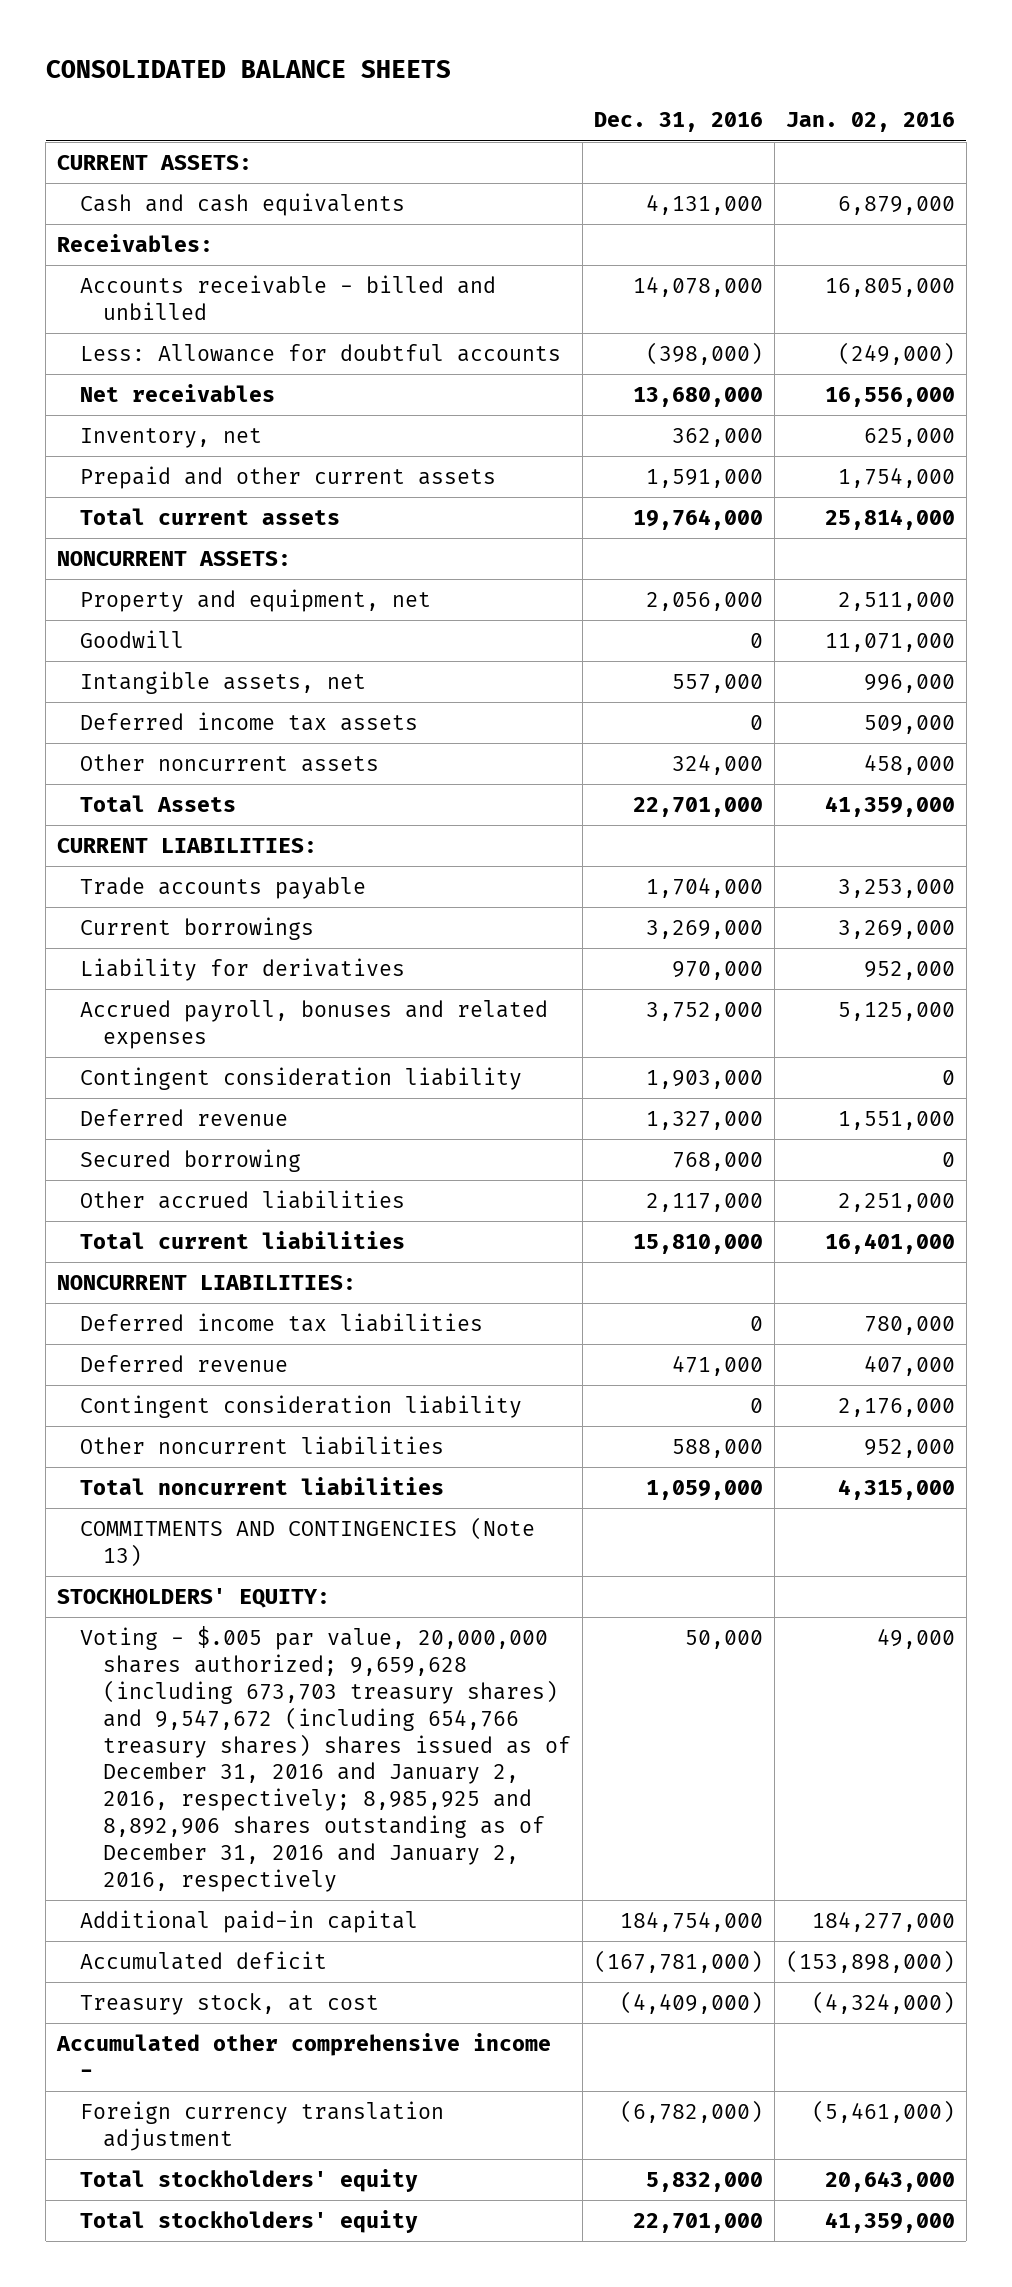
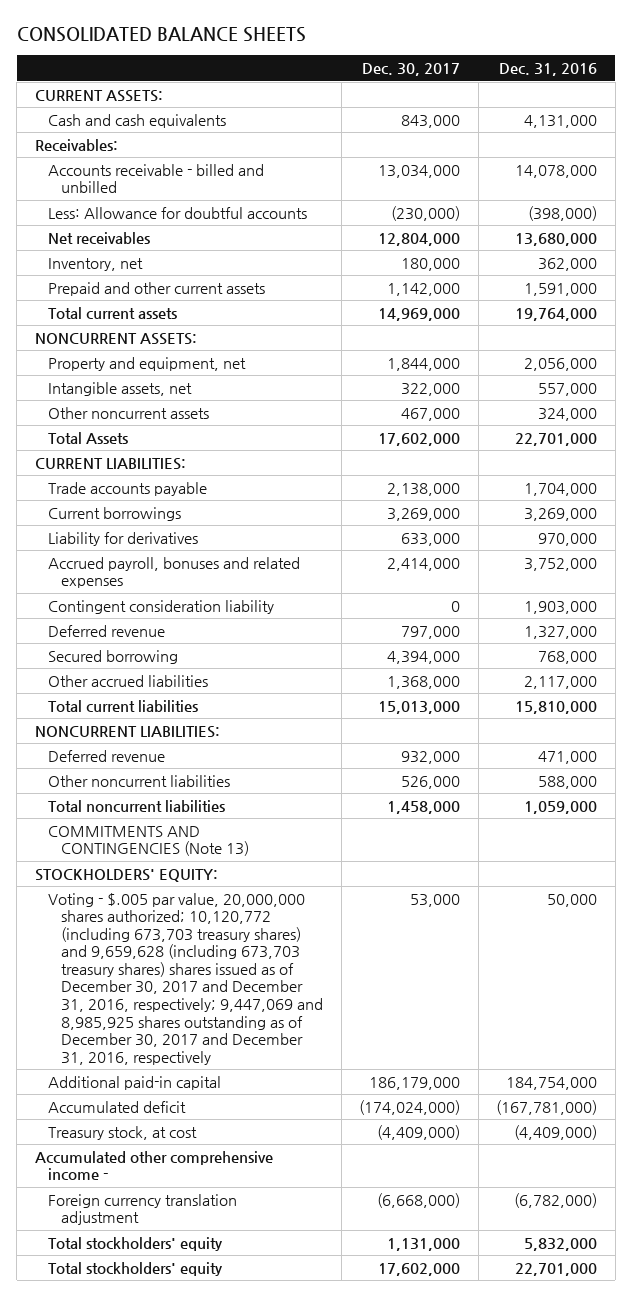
[785,112,955,133] Jan. 02, 2016 -> none
none -> [362,63,461,77] Dec. 30, 2017
[80,630,185,649] Goodwill -> none
[80,712,419,732] Deferred income tax assets -> none
[80,1313,484,1333] Deferred income tax liabilities -> none
[80,1395,523,1419] Contingent consideration liability -> none
[80,1626,571,1892] Voting - $.005 par value, 20,000,000 shares authorized; 9,659,628 (including 673,703 treasury shares) and 9,547,672 (including 654,766 treasury shares) shares issued as of December 31, 2016 and January 2, 2016, respectively; 8,985,925 and 8,892,906 shares outstanding as of December 31, 2016 and January 2, 2016, respectively -> [47,892,324,1065] Voting - $.005 par value, 20,000,000 shares authorized; 10,120,772 (including 673,703 treasury shares) and 9,659,628 (including 673,703 treasury shares) shares issued as of December 30, 2017 and December 31, 2016, respectively; 9,447,069 and 8,985,925 shares outstanding as of December 30, 2017 and December 31, 2016, respectively

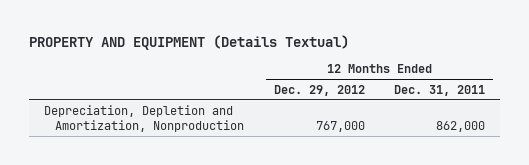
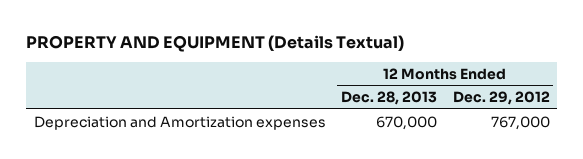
[394,84,486,96] Dec. 31, 2011 -> none
none -> [341,91,438,106] Dec. 28, 2013
[43,105,245,132] Depreciation, Depletion and Amortization, Nonproduction -> [33,115,326,130] Depreciation and Amortization expenses

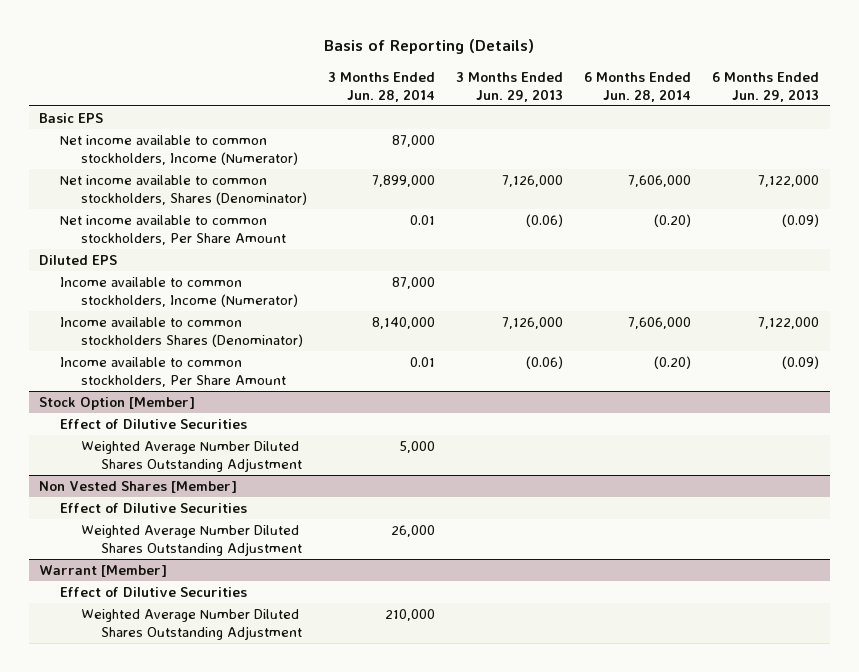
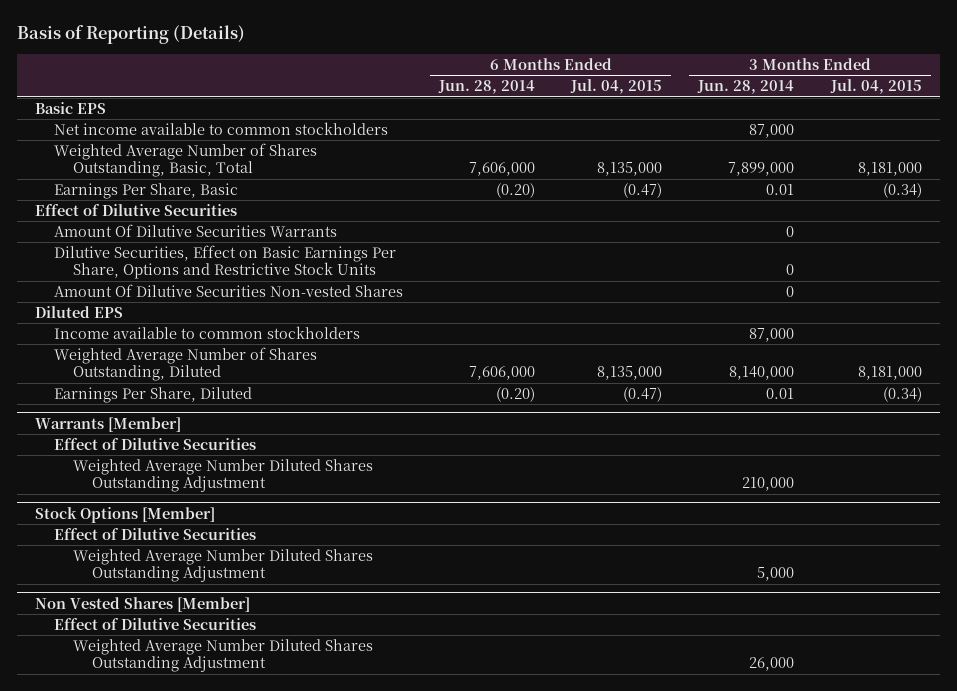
[455,71,563,102] 3 Months Ended Jun. 29, 2013 -> none
[712,71,820,102] 6 Months Ended Jun. 29, 2013 -> none
none -> [570,79,663,95] Jul. 04, 2015
none -> [829,79,922,95] Jul. 04, 2015
[59,134,298,166] Net income available to common stockholders, Income (Numerator) -> [53,121,388,135] Net income available to common stockholders
[59,174,307,206] Net income available to common stockholders, Shares (Denominator) -> [53,142,317,178] Weighted Average Number of Shares Outstanding, Basic, Total
[59,214,286,246] Net income available to common stockholders, Per Share Amount -> [53,182,238,199] Earnings Per Share, Basic
none -> [34,203,237,216] Effect of Dilutive Securities
none -> [53,223,337,237] Amount Of Dilutive Securities Warrants
none -> [53,244,396,280] Dilutive Securities, Effect on Basic Earnings Per Share, Options and Restrictive Stock Units
none -> [53,283,403,297] Amount Of Dilutive Securities Non-vested Shares
[39,396,196,410] Stock Option [Member] -> none
[59,276,298,308] Income available to common stockholders, Income (Numerator) -> [53,325,360,339] Income available to common stockholders
[59,316,303,348] Income available to common stockholders Shares (Denominator) -> [53,346,317,382] Weighted Average Number of Shares Outstanding, Diluted
[59,356,286,388] Income available to common stockholders, Per Share Amount -> [53,386,252,403] Earnings Per Share, Diluted
none -> [34,416,181,432] Warrants [Member]
none -> [72,458,373,493] Weighted Average Number Diluted Shares Outstanding Adjustment
none -> [34,506,215,523] Stock Options [Member]
none -> [53,527,256,540] Effect of Dilutive Securities
[39,564,168,577] Warrant [Member] -> none
[59,586,247,597] Effect of Dilutive Securities -> none
[80,608,303,641] Weighted Average Number Diluted Shares Outstanding Adjustment -> none

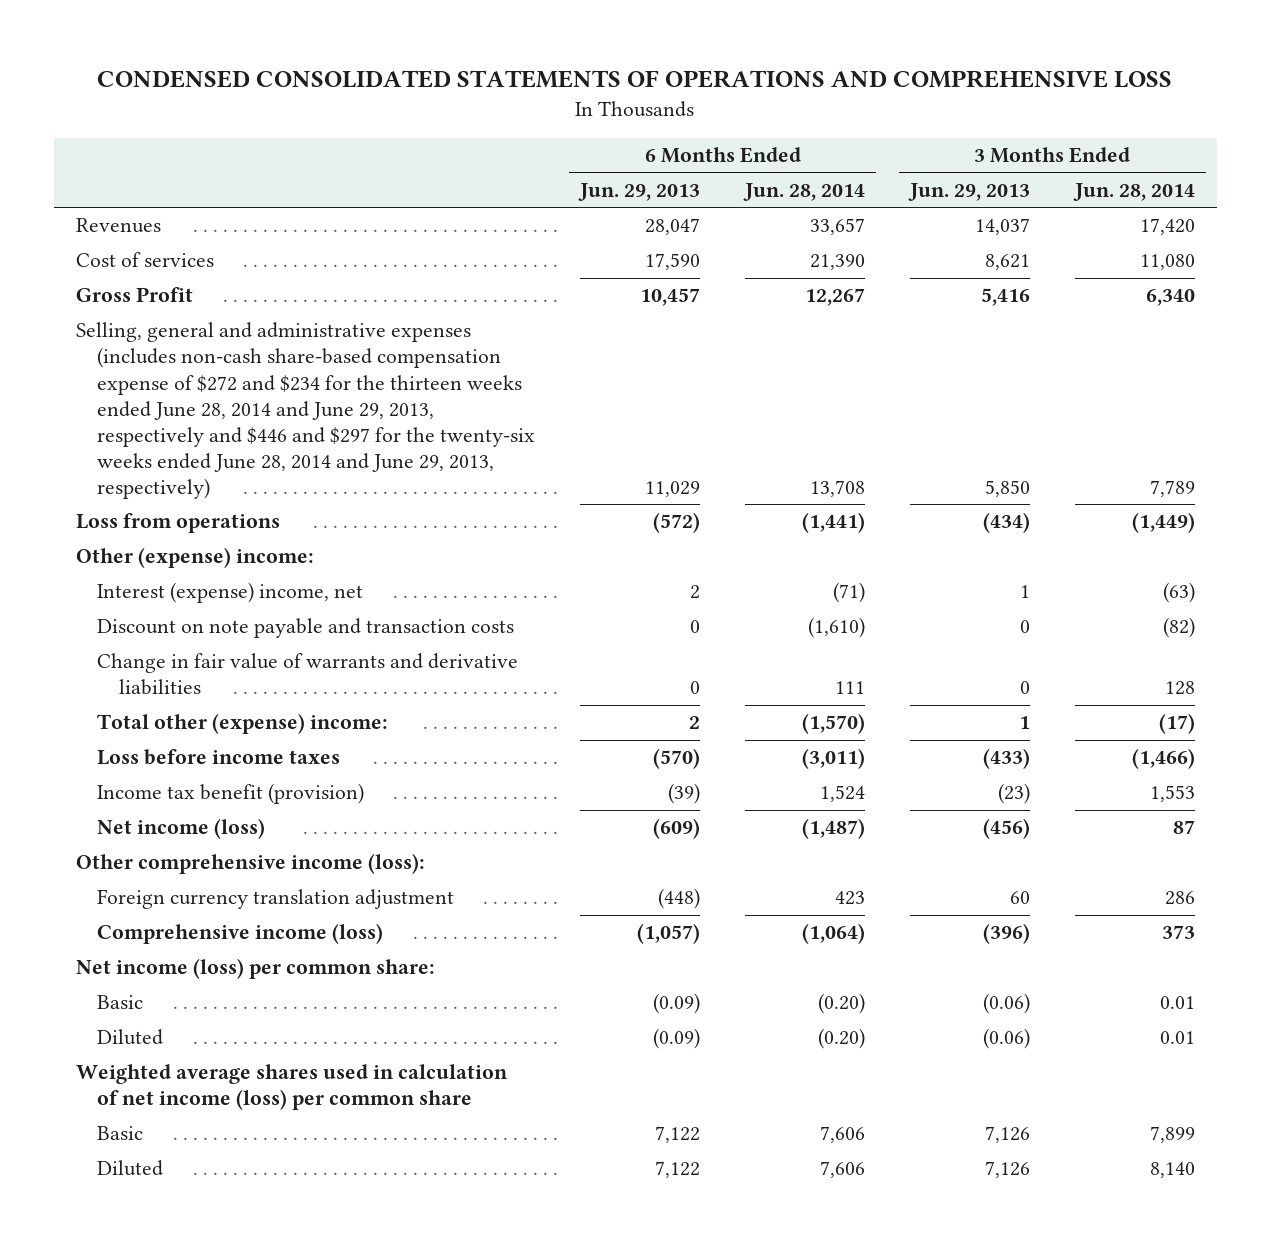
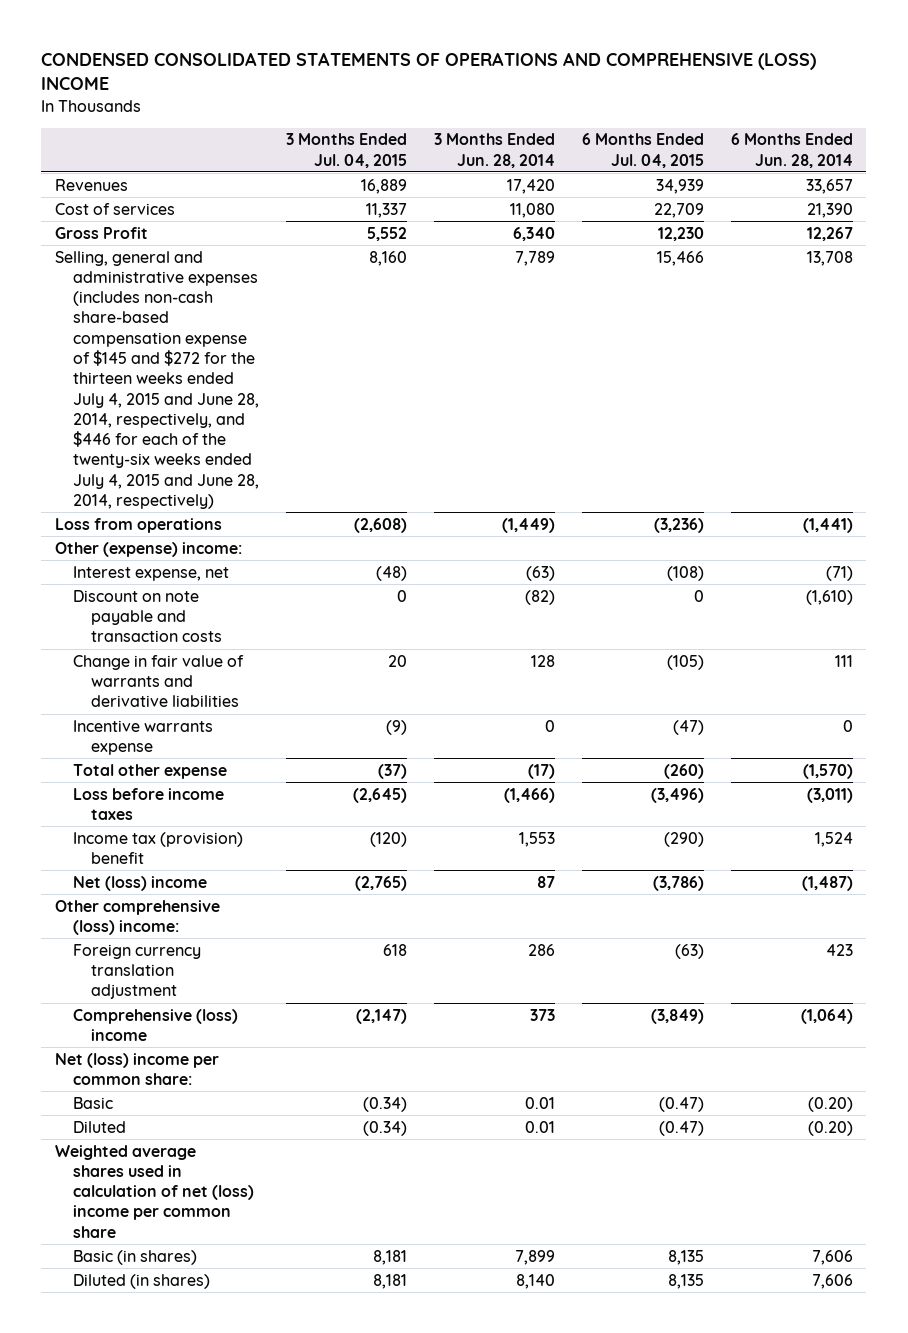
[97,70,1173,89] CONDENSED CONSOLIDATED STATEMENTS OF OPERATIONS AND COMPREHENSIVE LOSS -> [41,51,817,91] CONDENSED CONSOLIDATED STATEMENTS OF OPERATIONS AND COMPREHENSIVE (LOSS) INCOME
[578,183,701,202] Jun. 29, 2013 -> none
[907,183,1030,202] Jun. 29, 2013 -> none
none -> [286,133,408,168] 3 Months Ended Jul. 04, 2015
none -> [581,133,704,168] 6 Months Ended Jul. 04, 2015
[76,322,536,499] Selling, general and administrative expenses (includes non-cash share-based compensation expense of $272 and $234 for the thirteen weeks ended June 28, 2014 and June 29, 2013, respectively and $446 and $297 for the twenty-six weeks ended June 28, 2014 and June 29, 2013, respectively) -> [54,250,260,509] Selling, general and administrative expenses (includes non-cash share-based compensation expense of $145 and $272 for the thirteen weeks ended July 4, 2015 and June 28, 2014, respectively, and $446 for each of the twenty-six weeks ended July 4, 2015 and June 28, 2014, respectively)
[97,582,364,604] Interest (expense) income, net -> [73,565,230,581] Interest expense, net
none -> [73,719,214,755] Incentive warrants expense
[97,713,389,735] Total other (expense) income: -> [73,763,228,779] Total other expense
[97,783,365,805] Income tax benefit (provision) -> [73,831,244,864] Income tax (provision) benefit
[97,818,266,840] Net income (loss) -> [73,875,208,891] Net (loss) income
[76,853,426,875] Other comprehensive income (loss): -> [54,899,220,935] Other comprehensive (loss) income:
[97,923,384,945] Comprehensive income (loss) -> [73,1008,239,1041] Comprehensive (loss) income
[76,958,436,980] Net income (loss) per common share: -> [54,1052,219,1085] Net (loss) income per common share:
[76,1064,509,1111] Weighted average shares used in calculation of net income (loss) per common share -> [54,1144,255,1238] Weighted average shares used in calculation of net (loss) income per common share
[97,1126,144,1141] Basic -> [73,1249,198,1265] Basic (in shares)
[97,1160,164,1177] Diluted -> [73,1273,211,1289] Diluted (in shares)

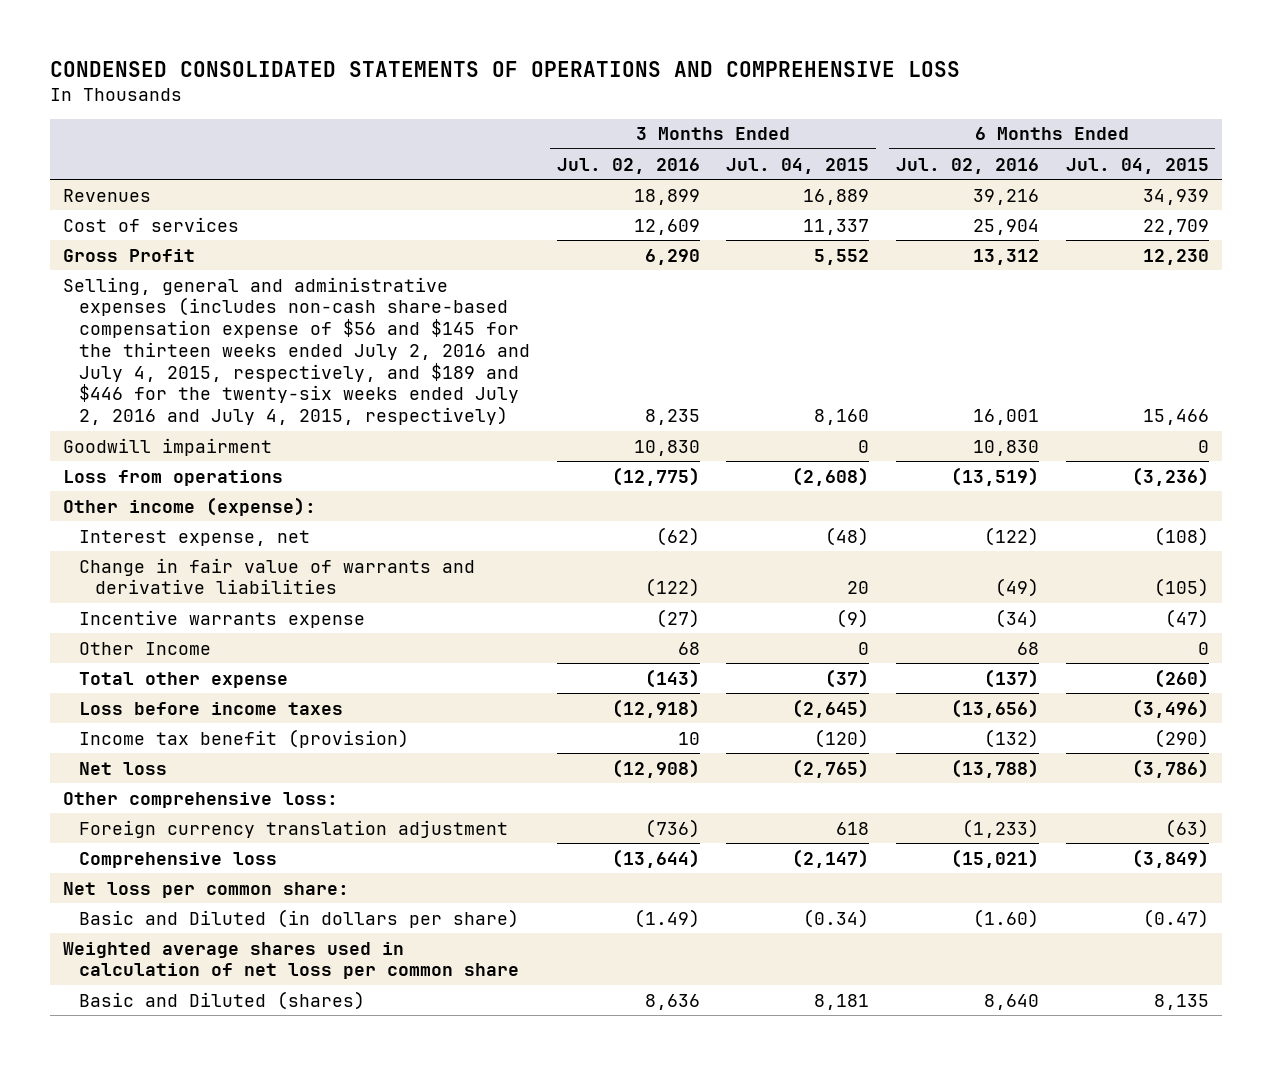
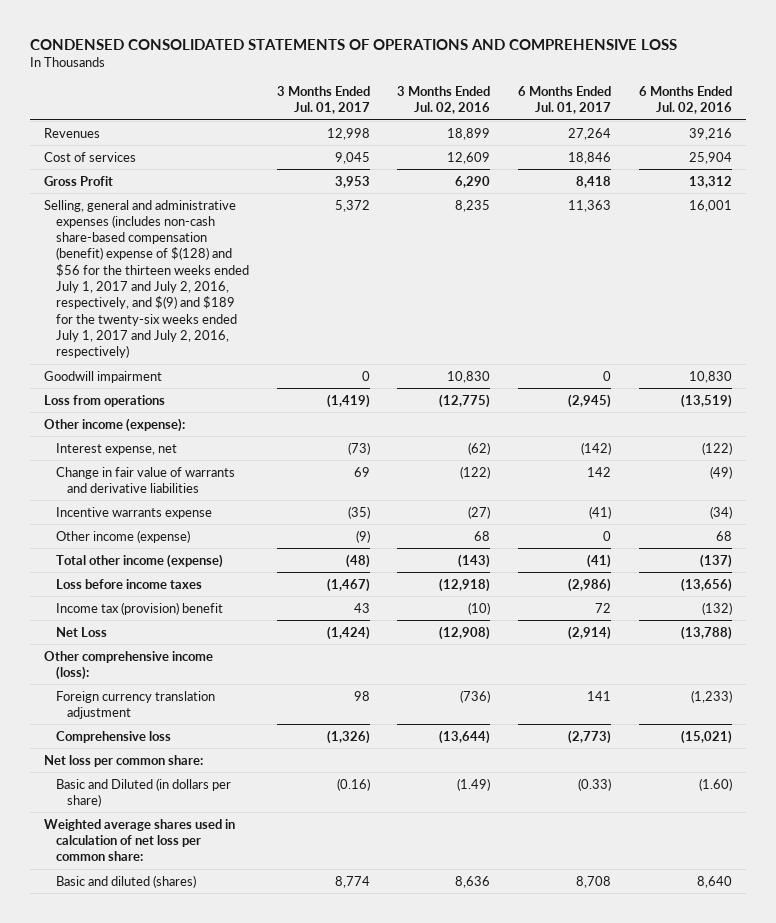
[726,157,870,174] Jul. 04, 2015 -> none
[1065,157,1209,174] Jul. 04, 2015 -> none
none -> [276,85,370,115] 3 Months Ended Jul. 01, 2017
none -> [518,85,612,115] 6 Months Ended Jul. 01, 2017
[63,276,531,426] Selling, general and administrative expenses (includes non-cash share-based compensation expense of $56 and $145 for the thirteen weeks ended July 2, 2016 and July 4, 2015, respectively, and $189 and $446 for the twenty-six weeks ended July 2, 2016 and July 4, 2015, respectively) -> [44,199,249,359] Selling, general and administrative expenses (includes non-cash share-based compensation (benefit) expense of $(128) and $56 for the thirteen weeks ended July 1, 2017 and July 2, 2016, respectively, and $(9) and $189 for the twenty-six weeks ended July 1, 2017 and July 2, 2016, respectively)
[79,641,212,655] Other Income -> [55,529,190,543] Other income (expense)
[79,671,289,688] Total other expense -> [55,553,223,568] Total other income (expense)
[79,728,410,748] Income tax benefit (provision) -> [55,601,223,615] Income tax (provision) benefit
[677,731,700,745] 10 -> [468,601,491,615] (10)
[79,761,168,775] Net loss -> [55,626,107,637] Net Loss
[63,791,339,808] Other comprehensive loss: -> [44,650,214,680] Other comprehensive income (loss):
[63,941,520,980] Weighted average shares used in calculation of net loss per common share -> [44,818,236,862] Weighted average shares used in calculation of net loss per common share:
[79,990,366,1010] Basic and Diluted (shares) -> [55,874,196,888] Basic and diluted (shares)

